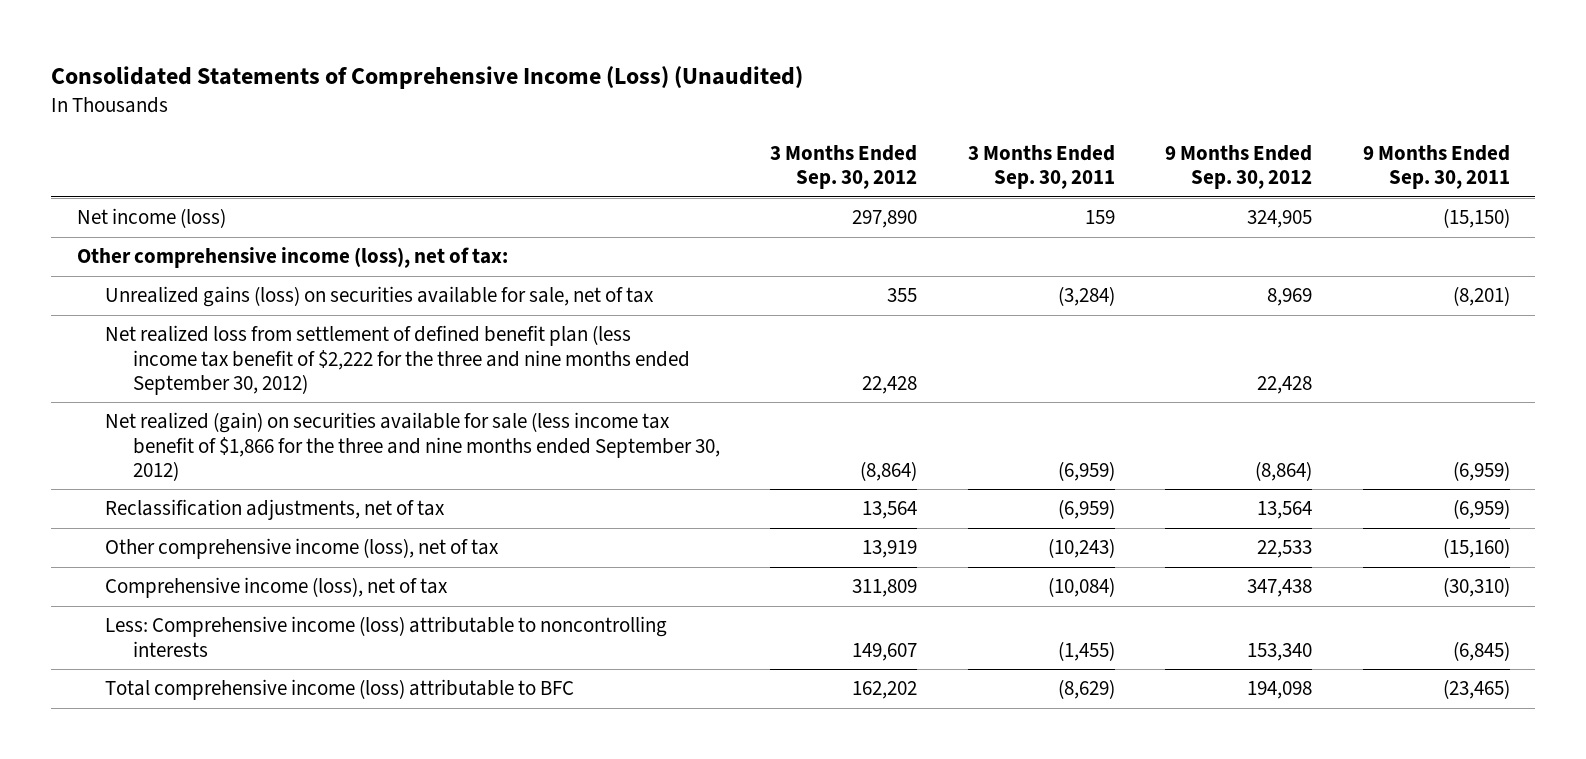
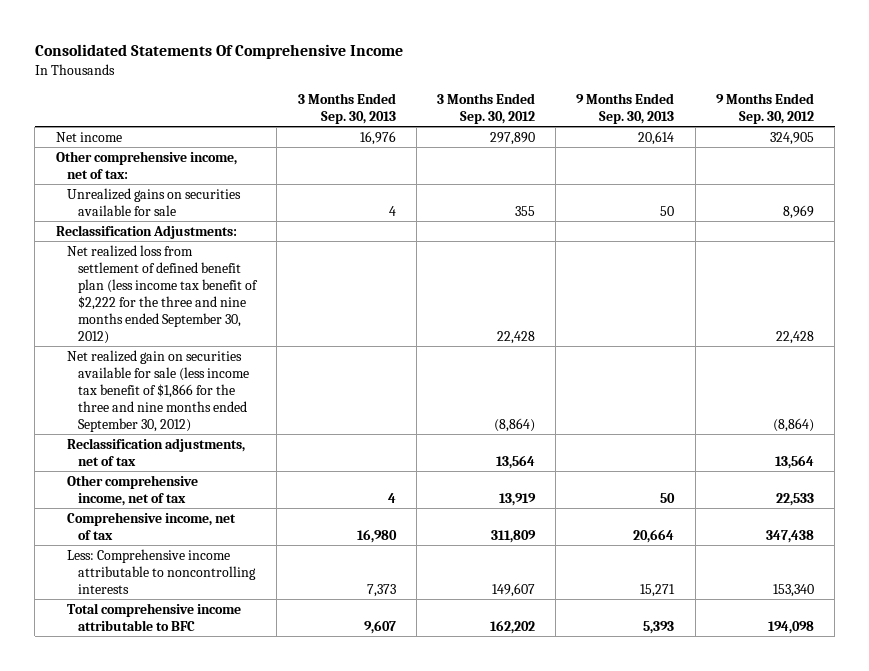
[51,66,804,90] Consolidated Statements of Comprehensive Income (Loss) (Unaudited) -> [34,44,403,60] Consolidated Statements Of Comprehensive Income
[967,144,1115,189] 3 Months Ended Sep. 30, 2011 -> none
[1362,144,1510,189] 9 Months Ended Sep. 30, 2011 -> none
none -> [297,92,396,124] 3 Months Ended Sep. 30, 2013
none -> [576,92,675,124] 9 Months Ended Sep. 30, 2013
[76,208,226,229] Net income (loss) -> [55,131,122,142] Net income
[76,247,508,269] Other comprehensive income (loss), net of tax: -> [55,150,237,179] Other comprehensive income, net of tax:
[104,286,654,308] Unrealized gains (loss) on securities available for sale, net of tax -> [66,187,241,216] Unrealized gains on securities available for sale
none -> [55,224,237,239] Reclassification Adjustments:
[104,412,721,481] Net realized (gain) on securities available for sale (less income tax benefit of $1,866 for the three and nine months ended September 30, 2012) -> [66,349,250,432] Net realized gain on securities available for sale (less income tax benefit of $1,866 for the three and nine months ended September 30, 2012)
[104,538,499,560] Other comprehensive income (loss), net of tax -> [66,474,198,506] Other comprehensive income, net of tax
[104,577,448,599] Comprehensive income (loss), net of tax -> [66,511,236,540] Comprehensive income, net of tax
[104,616,667,657] Less: Comprehensive income (loss) attributable to noncontrolling interests -> [66,548,257,594] Less: Comprehensive income attributable to noncontrolling interests
[104,679,574,701] Total comprehensive income (loss) attributable to BFC -> [66,602,241,631] Total comprehensive income attributable to BFC

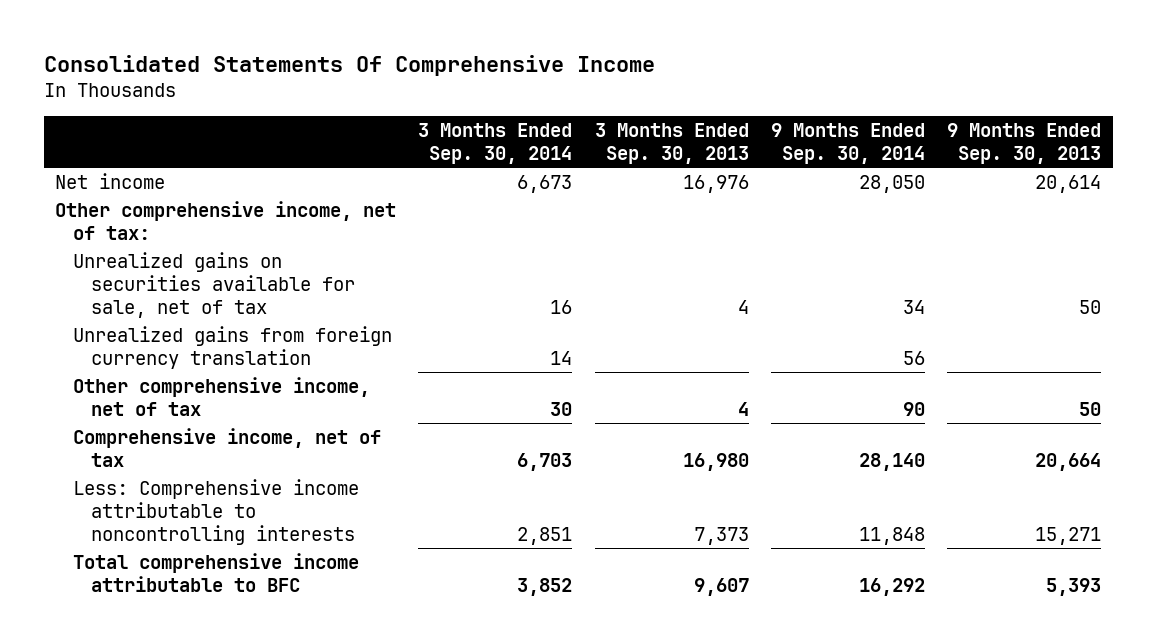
[436,92,535,124] 3 Months Ended Sep. 30, 2012 -> none
[715,92,814,124] 9 Months Ended Sep. 30, 2012 -> none
none -> [418,122,573,164] 3 Months Ended Sep. 30, 2014
none -> [771,122,926,164] 9 Months Ended Sep. 30, 2014
[55,224,237,239] Reclassification Adjustments: -> none
[66,244,259,344] Net realized loss from settlement of defined benefit plan (less income tax benefit of $2,222 for the three and nine months ended September 30, 2012) -> none
[66,349,250,432] Net realized gain on securities available for sale (less income tax benefit of $1,866 for the three and nine months ended September 30, 2012) -> none
[66,437,245,466] Reclassification adjustments, net of tax -> none
[66,187,241,216] Unrealized gains on securities available for sale -> [73,251,356,319] Unrealized gains on securities available for sale, net of tax
none -> [73,325,393,369] Unrealized gains from foreign currency translation

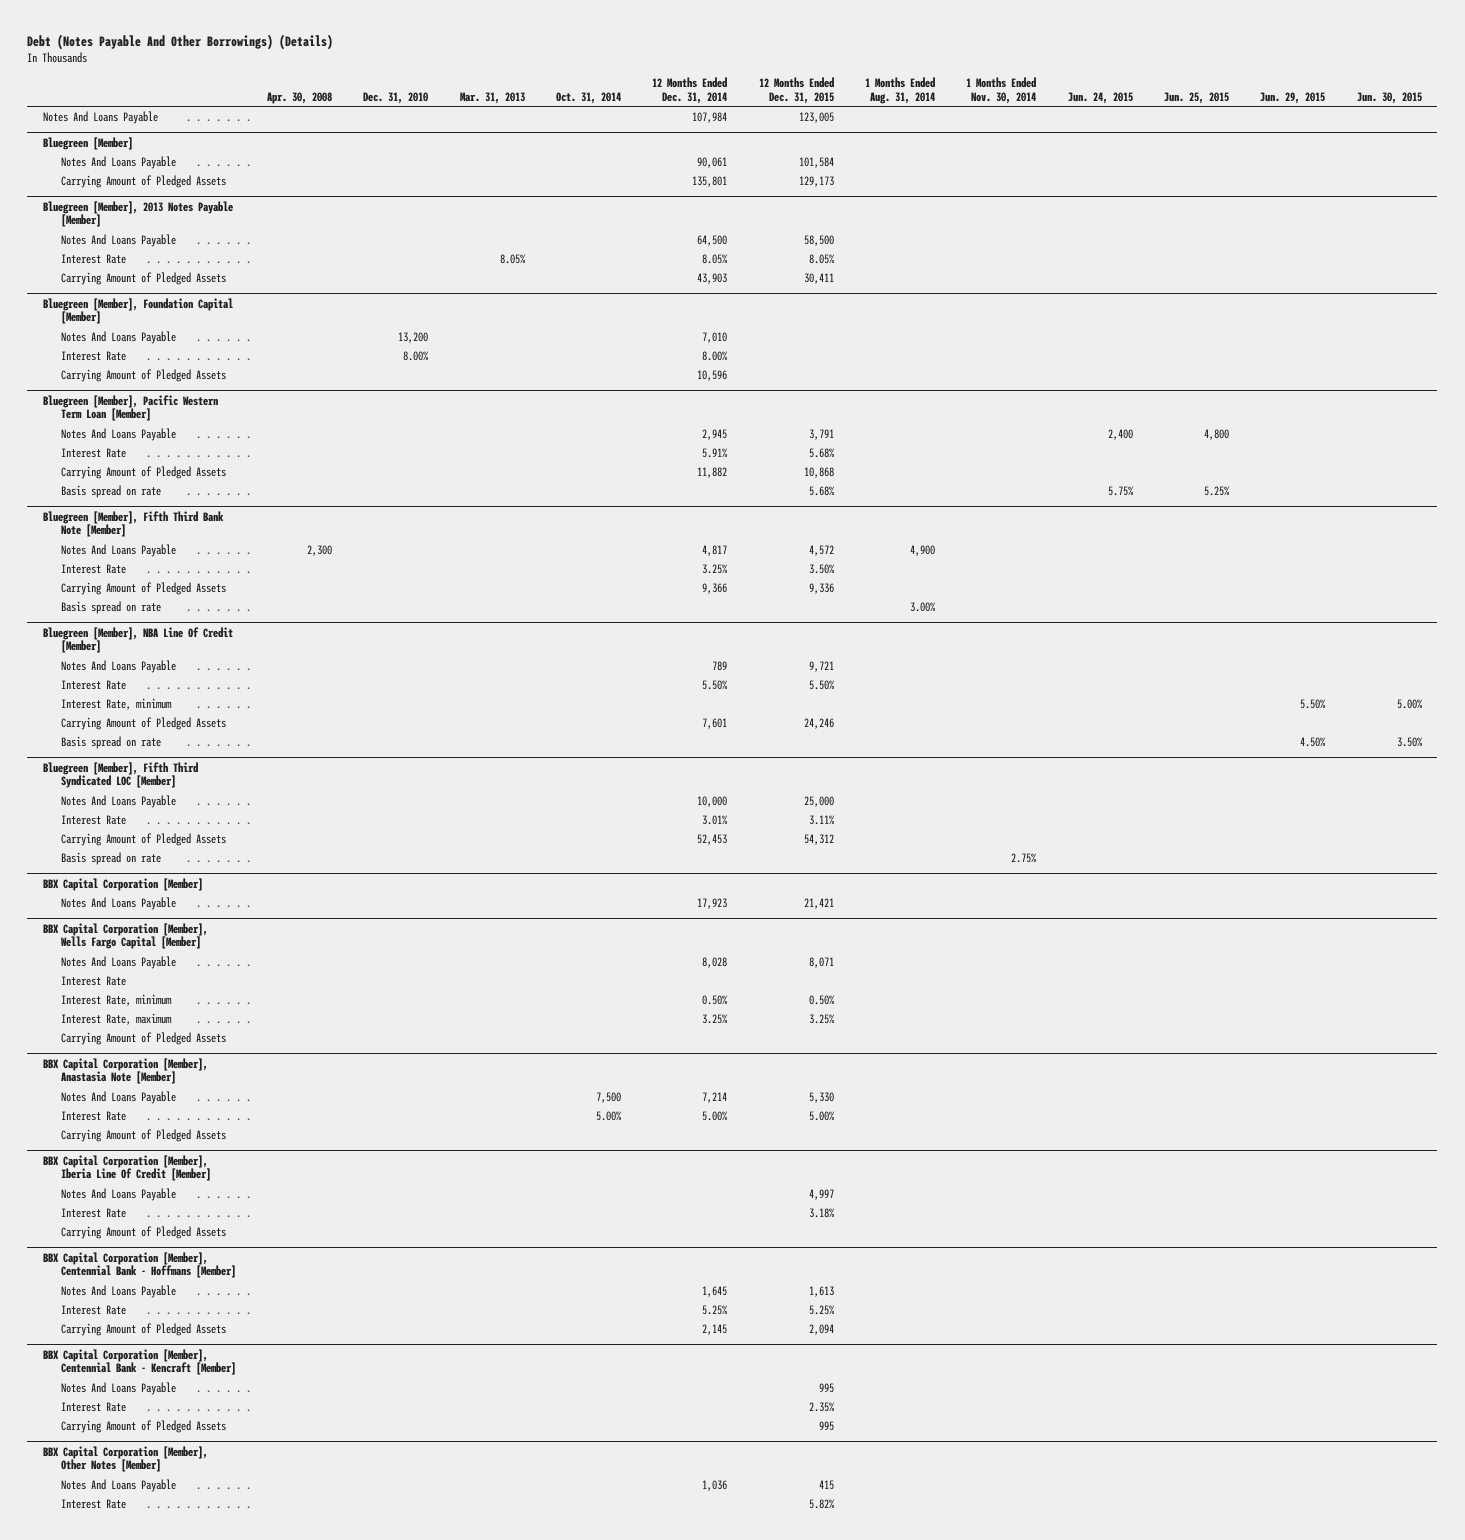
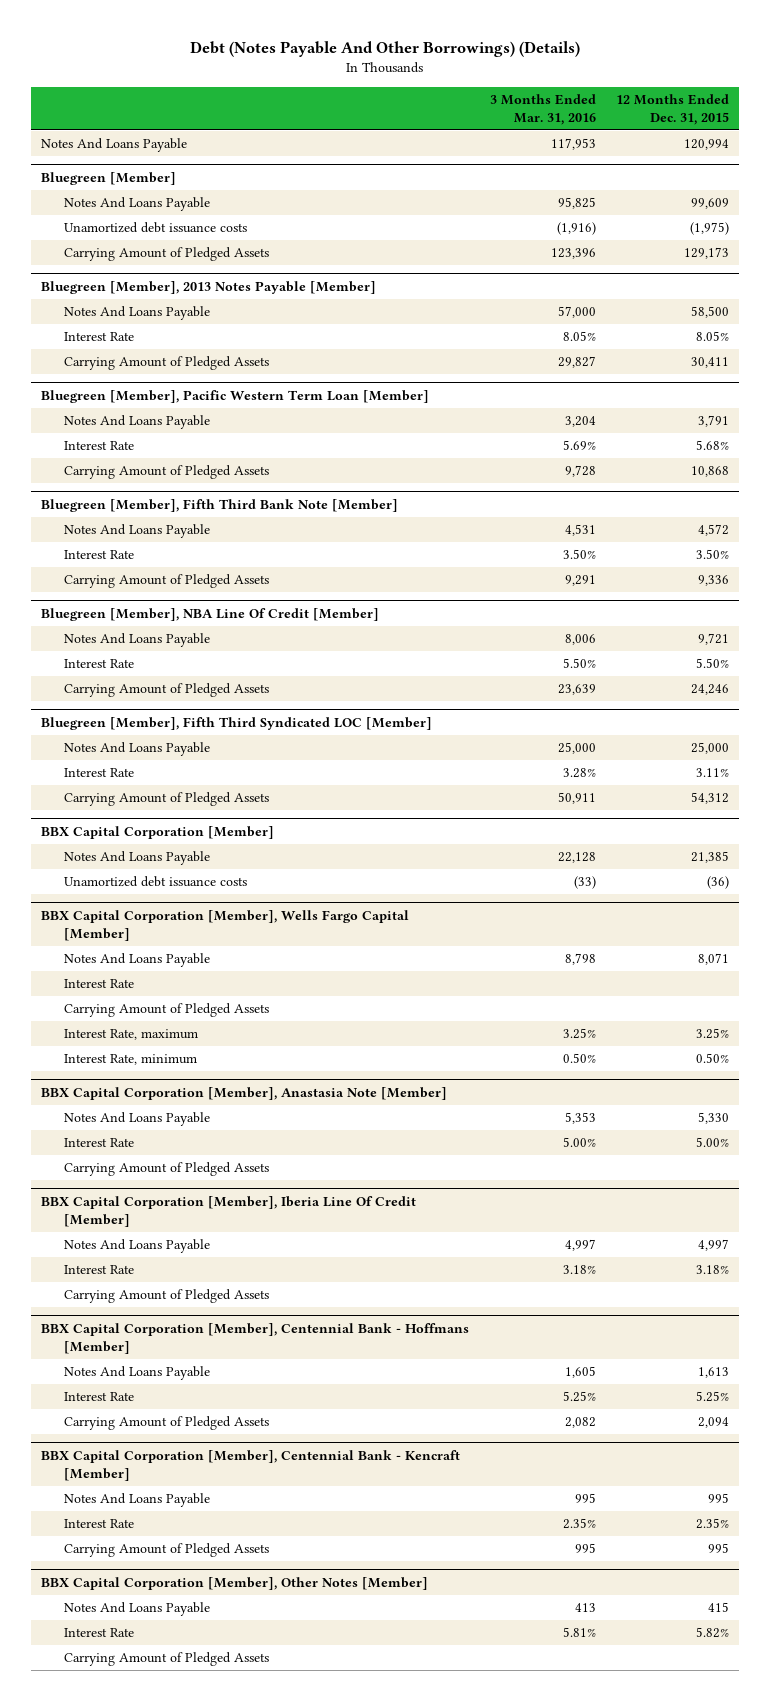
[266,91,332,104] Apr. 30, 2008 -> none
[363,91,429,104] Dec. 31, 2010 -> none
[459,91,525,104] Mar. 31, 2013 -> none
[555,91,621,104] Oct. 31, 2014 -> none
[652,77,728,104] 12 Months Ended Dec. 31, 2014 -> none
[864,77,935,104] 1 Months Ended Aug. 31, 2014 -> none
[966,77,1037,104] 1 Months Ended Nov. 30, 2014 -> none
[1067,91,1133,104] Jun. 24, 2015 -> none
[1163,91,1229,104] Jun. 25, 2015 -> none
[1260,91,1326,104] Jun. 29, 2015 -> none
[1356,91,1422,104] Jun. 30, 2015 -> none
none -> [489,93,596,125] 3 Months Ended Mar. 31, 2016
[798,111,834,123] 123,005 -> [684,139,730,151] 120,994
[798,156,834,168] 101,584 -> [691,198,730,210] 99,609
none -> [63,222,247,234] Unamortized debt issuance costs
[42,297,233,325] Bluegreen [Member], Foundation Capital [Member] -> none
[60,330,176,344] Notes And Loans Payable -> none
[60,350,126,361] Interest Rate -> none
[60,368,226,382] Carrying Amount of Pledged Assets -> none
[60,484,161,498] Basis spread on rate -> none
[60,600,161,614] Basis spread on rate -> none
[60,697,172,710] Interest Rate, minimum -> none
[60,735,161,749] Basis spread on rate -> none
[60,851,161,865] Basis spread on rate -> none
[803,897,834,909] 21,421 -> [691,851,730,864] 21,385
none -> [63,876,247,888] Unamortized debt issuance costs
[60,1012,172,1025] Interest Rate, maximum -> [63,1029,198,1041] Interest Rate, maximum
[60,993,172,1006] Interest Rate, minimum -> [63,1054,197,1066] Interest Rate, minimum
none -> [63,1652,269,1667] Carrying Amount of Pledged Assets

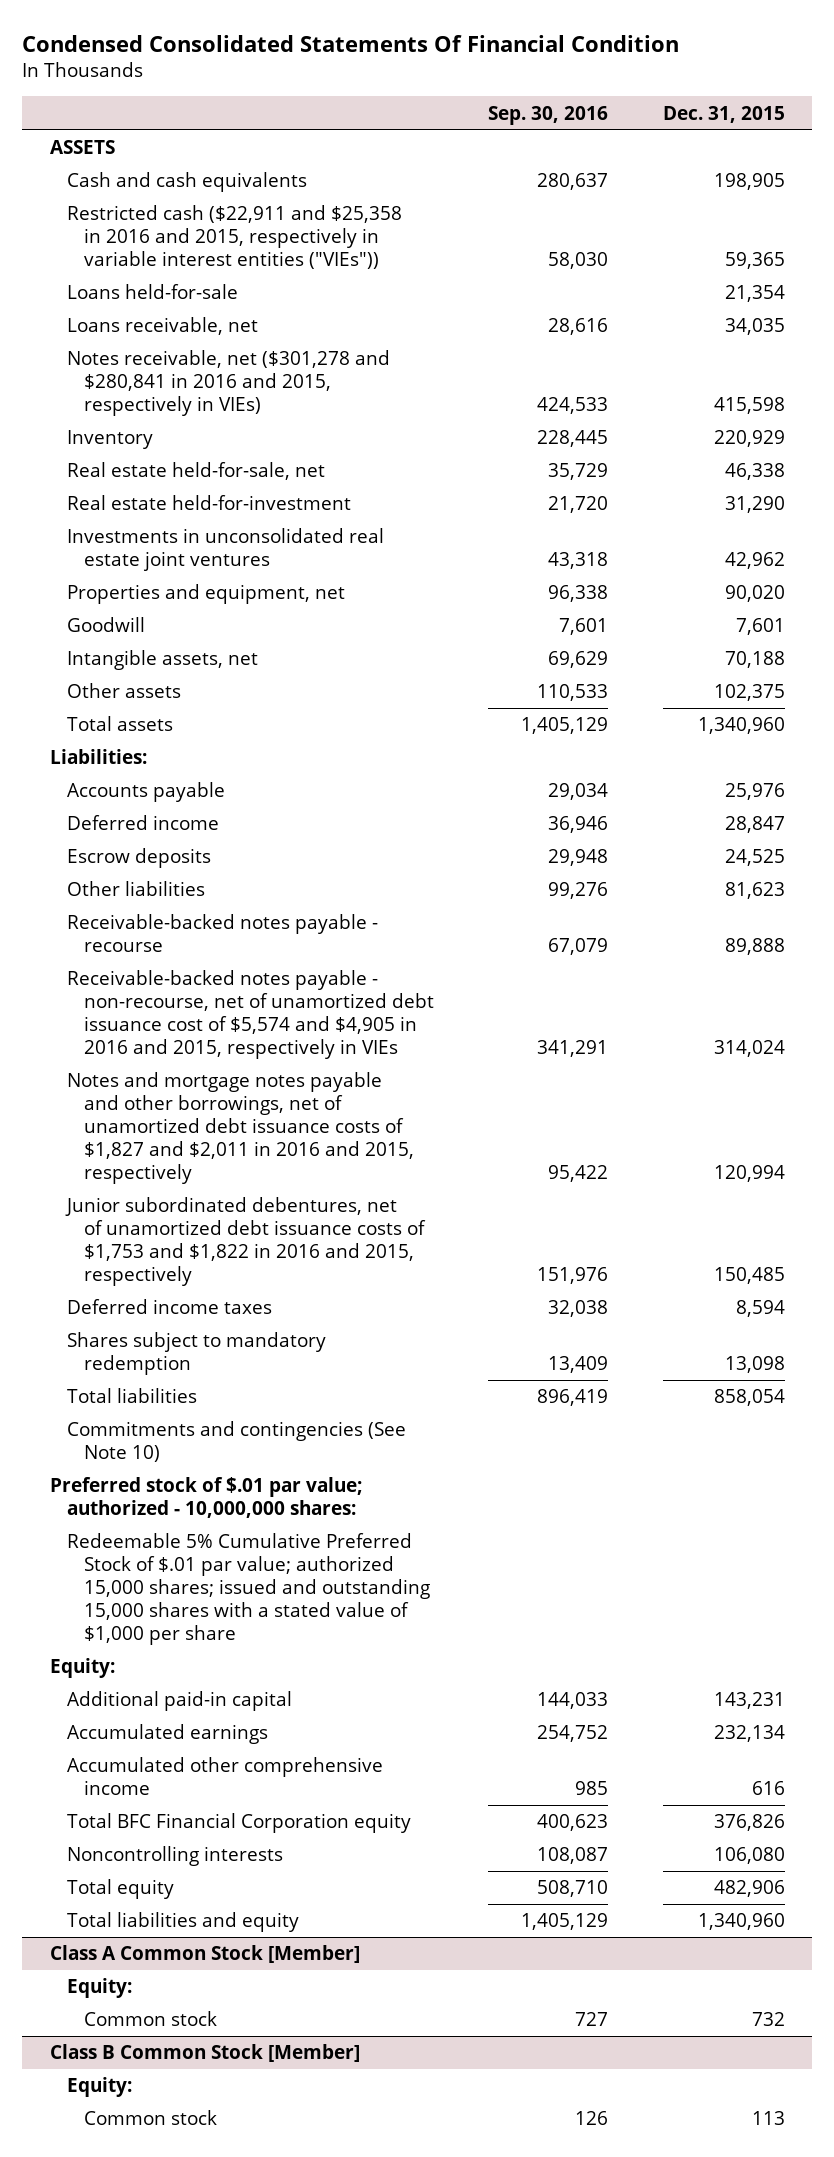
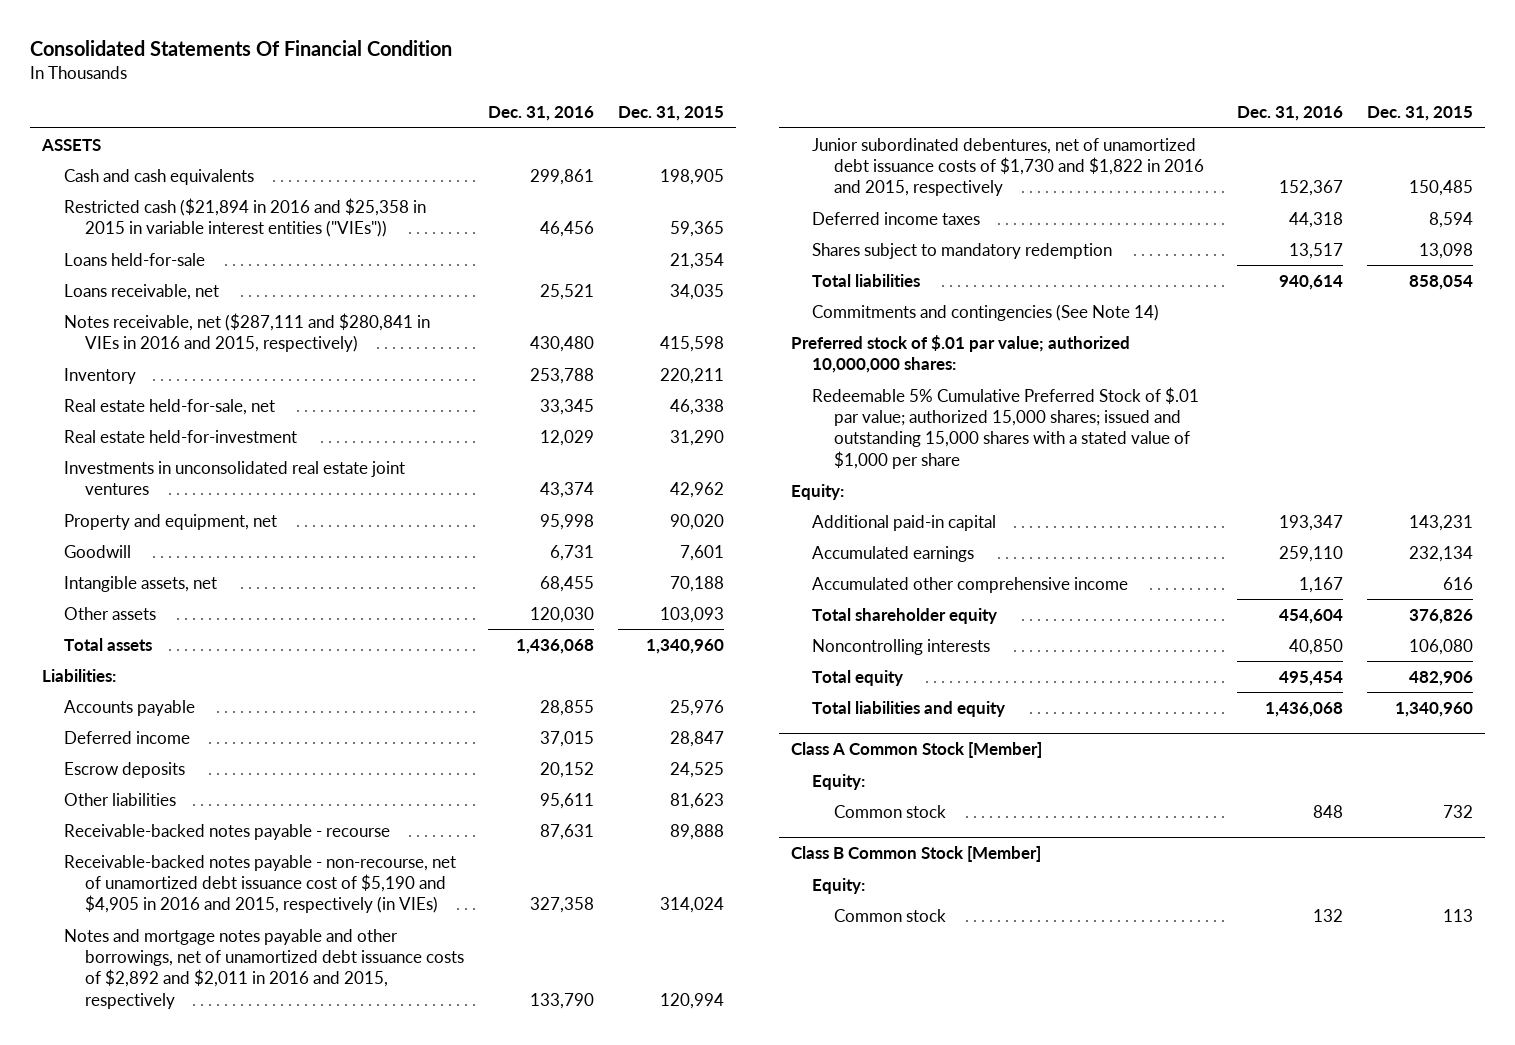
[22,34,680,52] Condensed Consolidated Statements Of Financial Condition -> [29,40,452,57] Consolidated Statements Of Financial Condition
[488,105,609,125] Sep. 30, 2016 -> none
none -> [488,106,595,122] Dec. 31, 2016
[66,205,402,270] Restricted cash ($22,911 and $25,358 in 2016 and 2015, respectively in variable interest entities ("VIEs")) -> [63,197,426,238] Restricted cash ($21,894 in 2016 and $25,358 in 2015 in variable interest entities ("VIEs"))
[66,350,390,417] Notes receivable, net ($301,278 and $280,841 in 2016 and 2015, respectively in VIEs) -> [63,312,430,353] Notes receivable, net ($287,111 and $280,841 in VIEs in 2016 and 2015, respectively)
[713,430,785,448] 220,929 -> [660,367,725,384] 220,211
[66,584,345,605] Properties and equipment, net -> [63,513,277,530] Property and equipment, net
[713,684,785,702] 102,375 -> [660,606,725,623] 103,093
[66,970,434,1060] Receivable-backed notes payable - non-recourse, net of unamortized debt issuance cost of $5,574 and $4,905 in 2016 and 2015, respectively in VIEs -> [63,854,456,914] Receivable-backed notes payable - non-recourse, net of unamortized debt issuance cost of $5,190 and $4,905 in 2016 and 2015, respectively (in VIEs)
[66,1072,414,1184] Notes and mortgage notes payable and other borrowings, net of unamortized debt issuance costs of $1,827 and $2,011 in 2016 and 2015, respectively -> [63,928,465,1009] Notes and mortgage notes payable and other borrowings, net of unamortized debt issuance costs of $2,892 and $2,011 in 2016 and 2015, respectively
[64,1197,426,1287] Junior subordinated debentures, net of unamortized debt issuance costs of $1,753 and $1,822 in 2016 and 2015, respectively -> [812,137,1204,197] Junior subordinated debentures, net of unamortized debt issuance costs of $1,730 and $1,822 in 2016 and 2015, respectively
[66,1421,406,1463] Commitments and contingencies (See Note 10) -> [812,303,1160,321] Commitments and contingencies (See Note 14)
[49,1477,363,1519] Preferred stock of $.01 par value; authorized - 10,000,000 shares: -> [790,334,1130,374] Preferred stock of $.01 par value; authorized 10,000,000 shares:
[66,1813,411,1834] Total BFC Financial Corporation equity -> [812,607,998,624] Total shareholder equity

